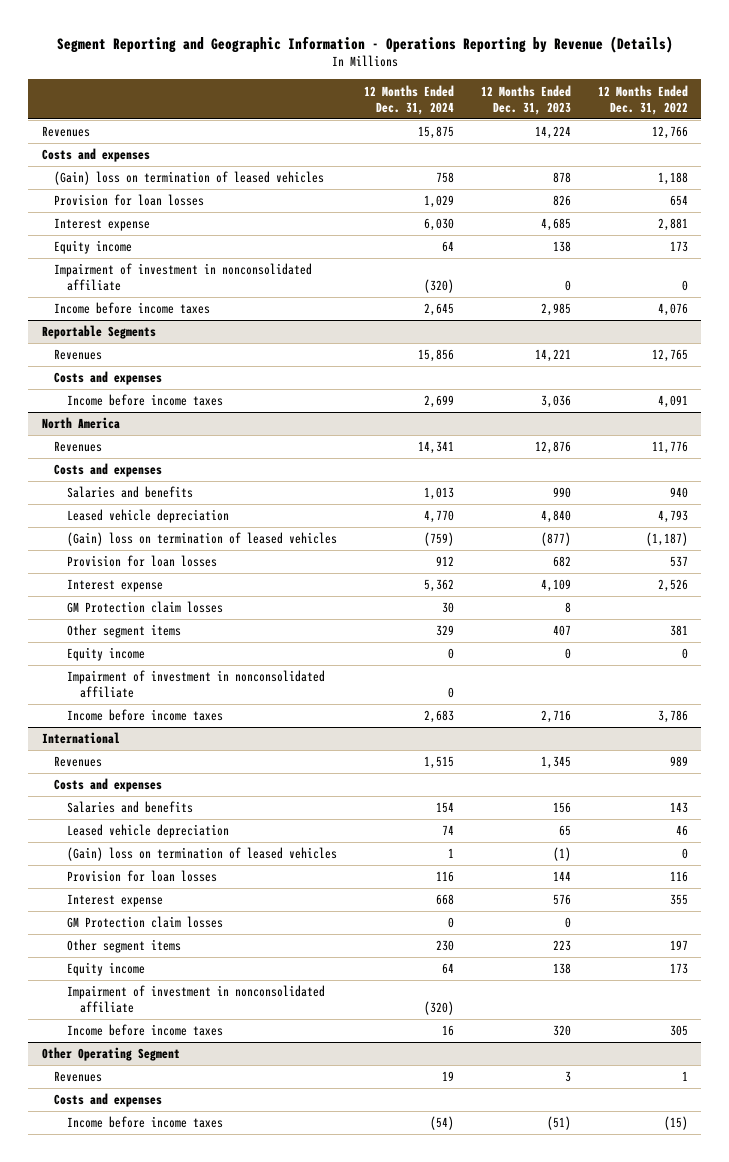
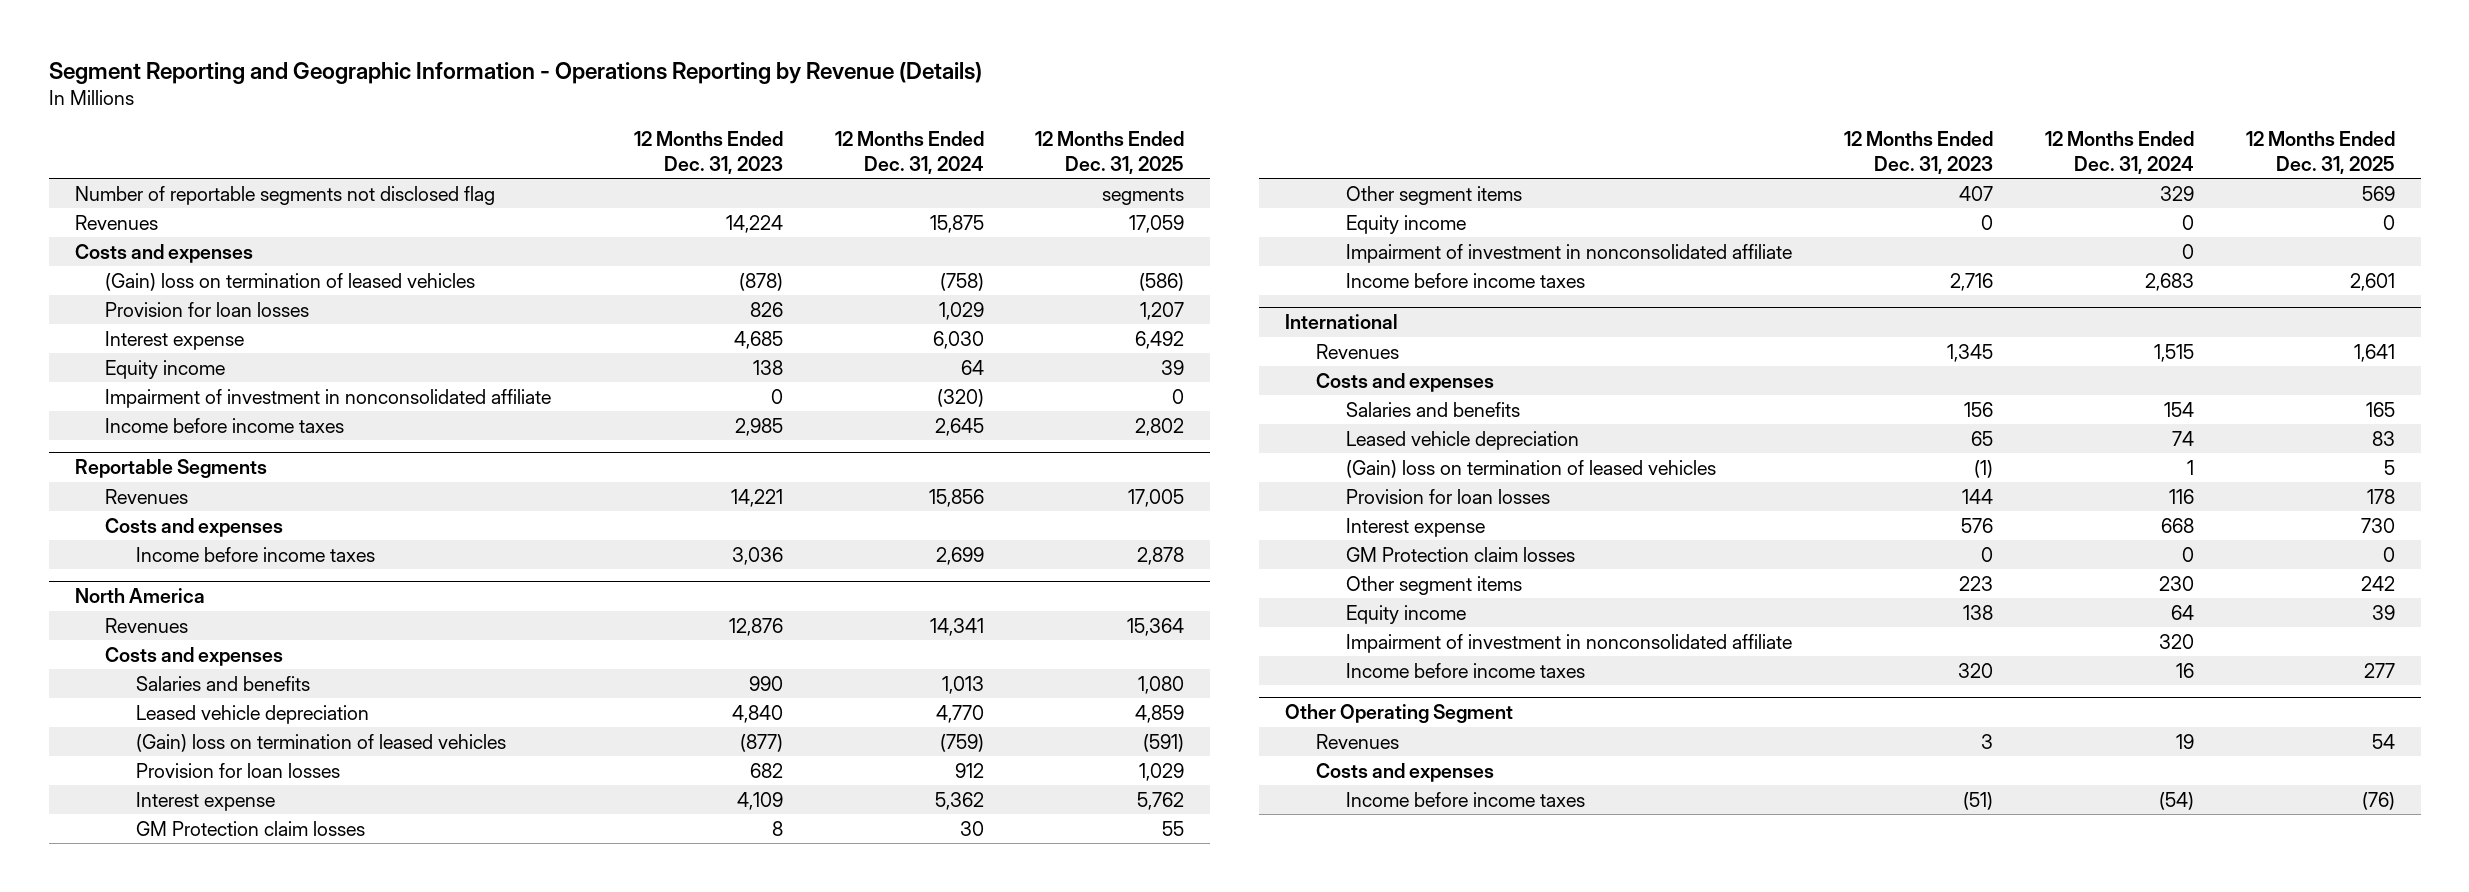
[597,84,688,115] 12 Months Ended Dec. 31, 2022 -> none
none -> [1035,131,1185,174] 12 Months Ended Dec. 31, 2025
none -> [74,185,495,205] Number of reportable segments not disclosed flag
[436,172,455,184] 758 -> [939,272,984,291] (758)
[552,172,571,184] 878 -> [738,272,783,291] (878)
[424,1001,455,1016] (320) -> [2158,633,2194,649] 320

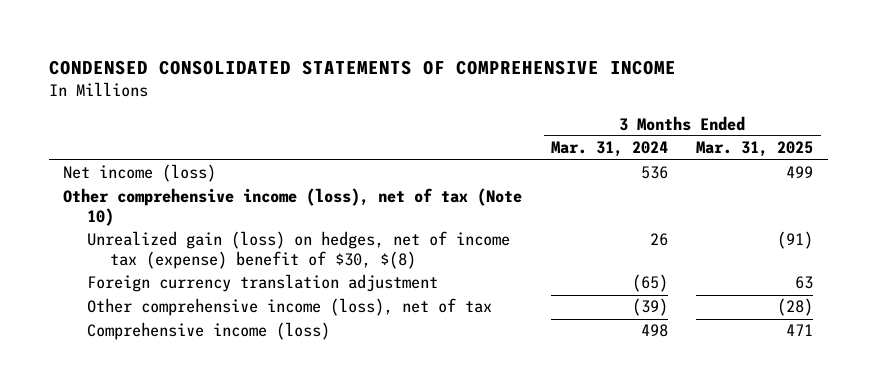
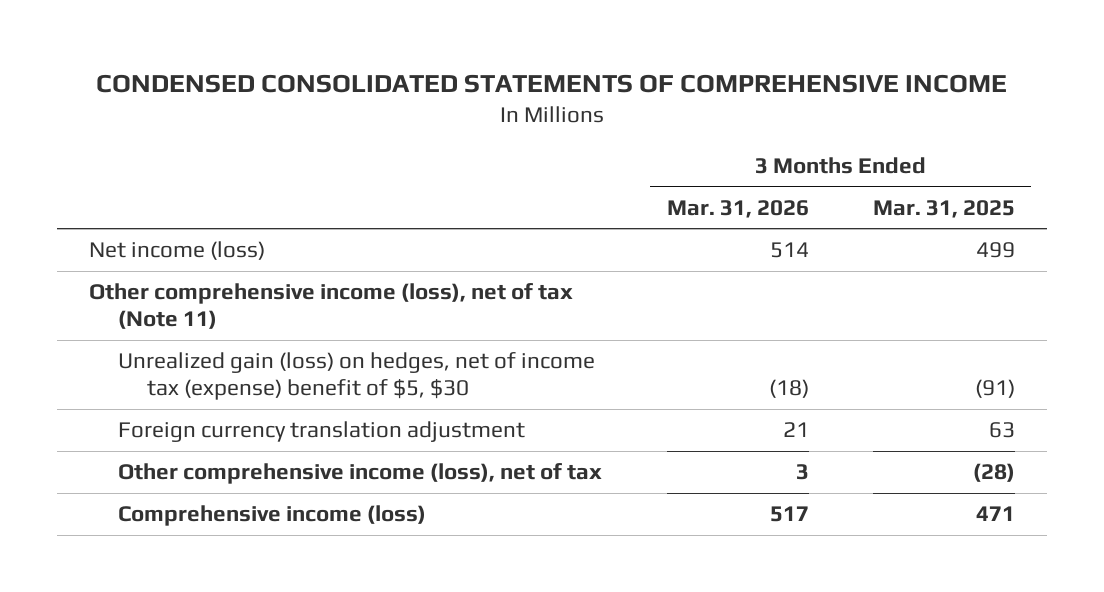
[550,141,668,158] Mar. 31, 2024 -> none
none -> [666,199,809,218] Mar. 31, 2026
[63,188,523,226] Other comprehensive income (loss), net of tax (Note 10) -> [89,283,574,330] Other comprehensive income (loss), net of tax (Note 11)
[86,231,510,269] Unrealized gain (loss) on hedges, net of income tax (expense) benefit of $30, $(8) -> [118,352,596,401] Unrealized gain (loss) on hedges, net of income tax (expense) benefit of $5, $30

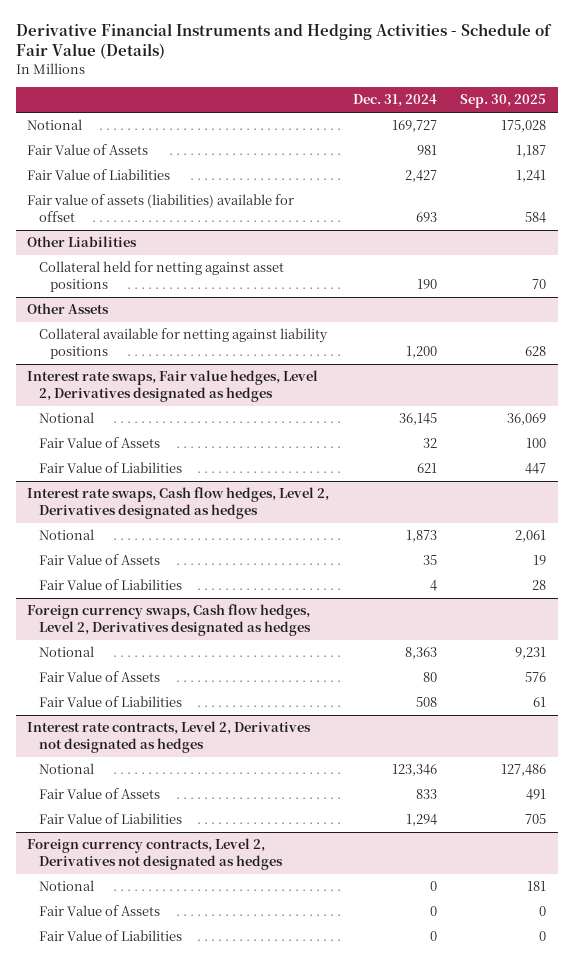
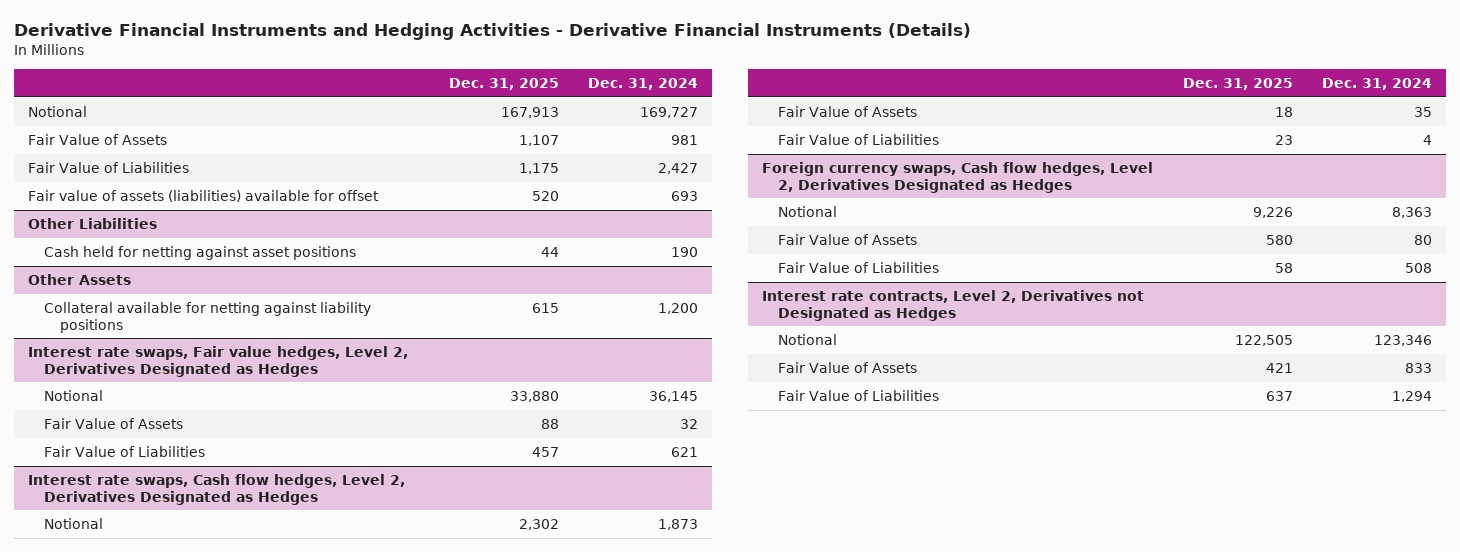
[15,22,552,60] Derivative Financial Instruments and Hedging Activities - Schedule of Fair Value (Details) -> [13,22,971,40] Derivative Financial Instruments and Hedging Activities - Derivative Financial Instruments (Details)
[460,94,547,109] Sep. 30, 2025 -> none
none -> [448,78,559,91] Dec. 31, 2025
[38,261,284,292] Collateral held for netting against asset positions -> [44,246,357,261] Cash held for netting against asset positions
[27,370,319,402] Interest rate swaps, Fair value hedges, Level 2, Derivatives designated as hedges -> [28,346,409,377] Interest rate swaps, Fair value hedges, Level 2, Derivatives Designated as Hedges
[27,487,330,519] Interest rate swaps, Cash flow hedges, Level 2, Derivatives designated as hedges -> [28,474,406,505] Interest rate swaps, Cash flow hedges, Level 2, Derivatives Designated as Hedges
[27,604,311,636] Foreign currency swaps, Cash flow hedges, Level 2, Derivatives designated as hedges -> [762,162,1154,193] Foreign currency swaps, Cash flow hedges, Level 2, Derivatives Designated as Hedges
[27,721,312,753] Interest rate contracts, Level 2, Derivatives not designated as hedges -> [762,290,1145,321] Interest rate contracts, Level 2, Derivatives not Designated as Hedges
[27,838,283,870] Foreign currency contracts, Level 2, Derivatives not designated as hedges -> none
[38,880,94,892] Notional -> none
[38,905,160,917] Fair Value of Assets -> none
[38,930,182,942] Fair Value of Liabilities -> none

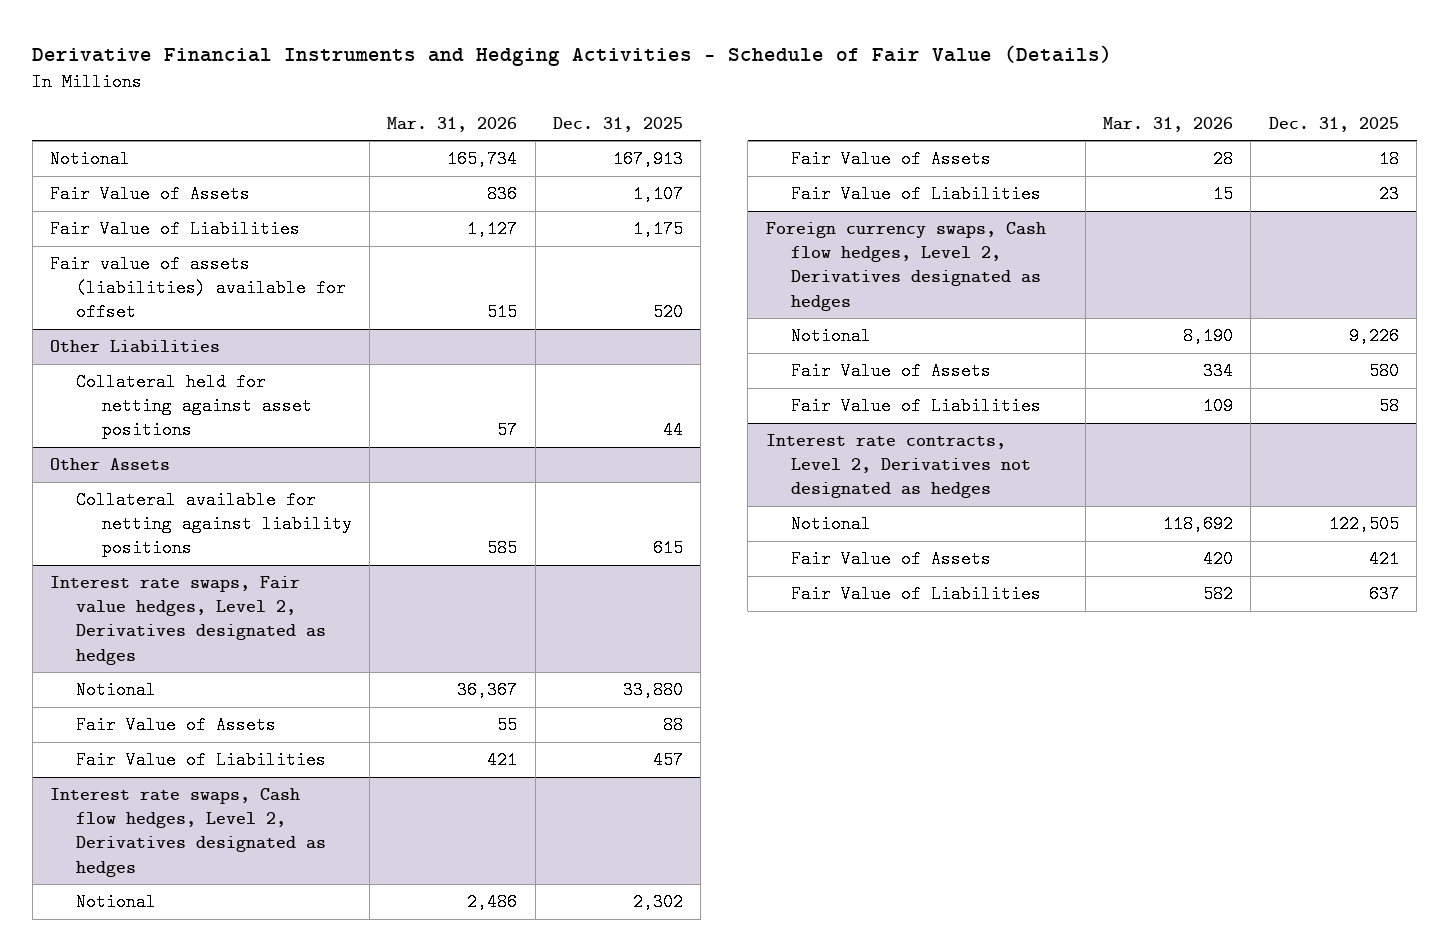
[13,22,971,40] Derivative Financial Instruments and Hedging Activities - Derivative Financial Instruments (Details) -> [32,45,1113,67] Derivative Financial Instruments and Hedging Activities - Schedule of Fair Value (Details)
[587,78,698,91] Dec. 31, 2024 -> none
none -> [387,116,518,132] Mar. 31, 2026
[44,246,357,261] Cash held for netting against asset positions -> [75,373,312,440] Collateral held for netting against asset positions
[28,346,409,377] Interest rate swaps, Fair value hedges, Level 2, Derivatives Designated as Hedges -> [50,576,326,665] Interest rate swaps, Fair value hedges, Level 2, Derivatives designated as hedges
[28,474,406,505] Interest rate swaps, Cash flow hedges, Level 2, Derivatives Designated as Hedges -> [50,788,326,877] Interest rate swaps, Cash flow hedges, Level 2, Derivatives designated as hedges
[762,162,1154,193] Foreign currency swaps, Cash flow hedges, Level 2, Derivatives Designated as Hedges -> [765,222,1046,311] Foreign currency swaps, Cash flow hedges, Level 2, Derivatives designated as hedges
[762,290,1145,321] Interest rate contracts, Level 2, Derivatives not Designated as Hedges -> [765,434,1032,499] Interest rate contracts, Level 2, Derivatives not designated as hedges

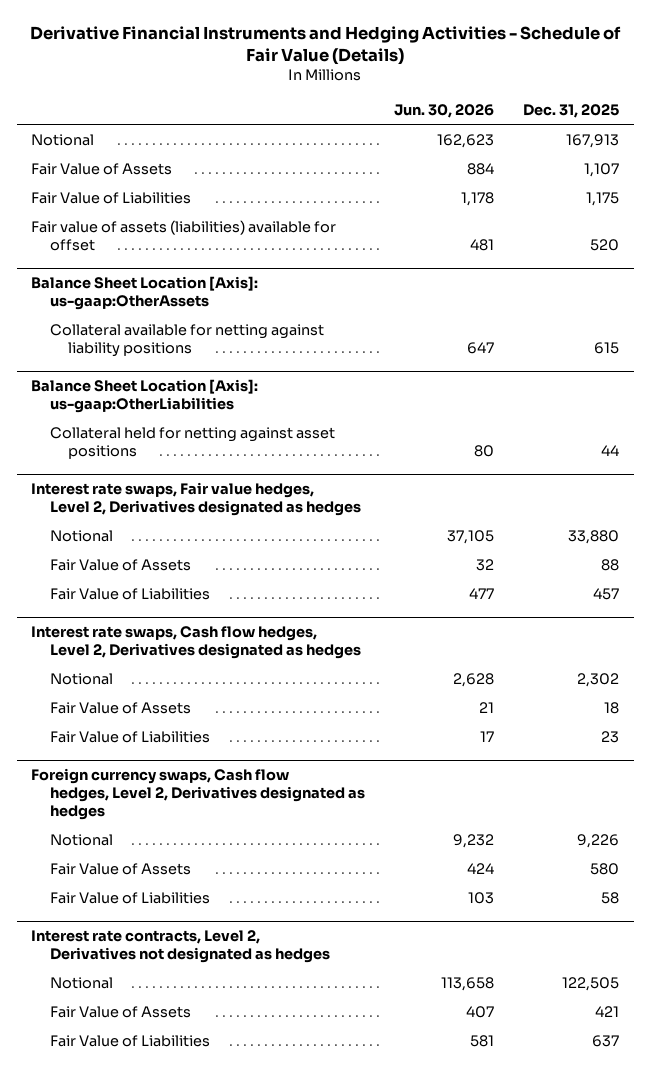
[387,116,518,132] Mar. 31, 2026 -> none
none -> [394,103,495,118] Jun. 30, 2026
[50,340,221,354] Other Liabilities -> none
[75,373,312,440] Collateral held for netting against asset positions -> none
[50,458,171,471] Other Assets -> none
none -> [31,275,259,310] Balance Sheet Location [Axis]: us-gaap:OtherAssets
none -> [31,378,259,413] Balance Sheet Location [Axis]: us-gaap:OtherLiabilities
none -> [49,426,335,459] Collateral held for netting against asset positions

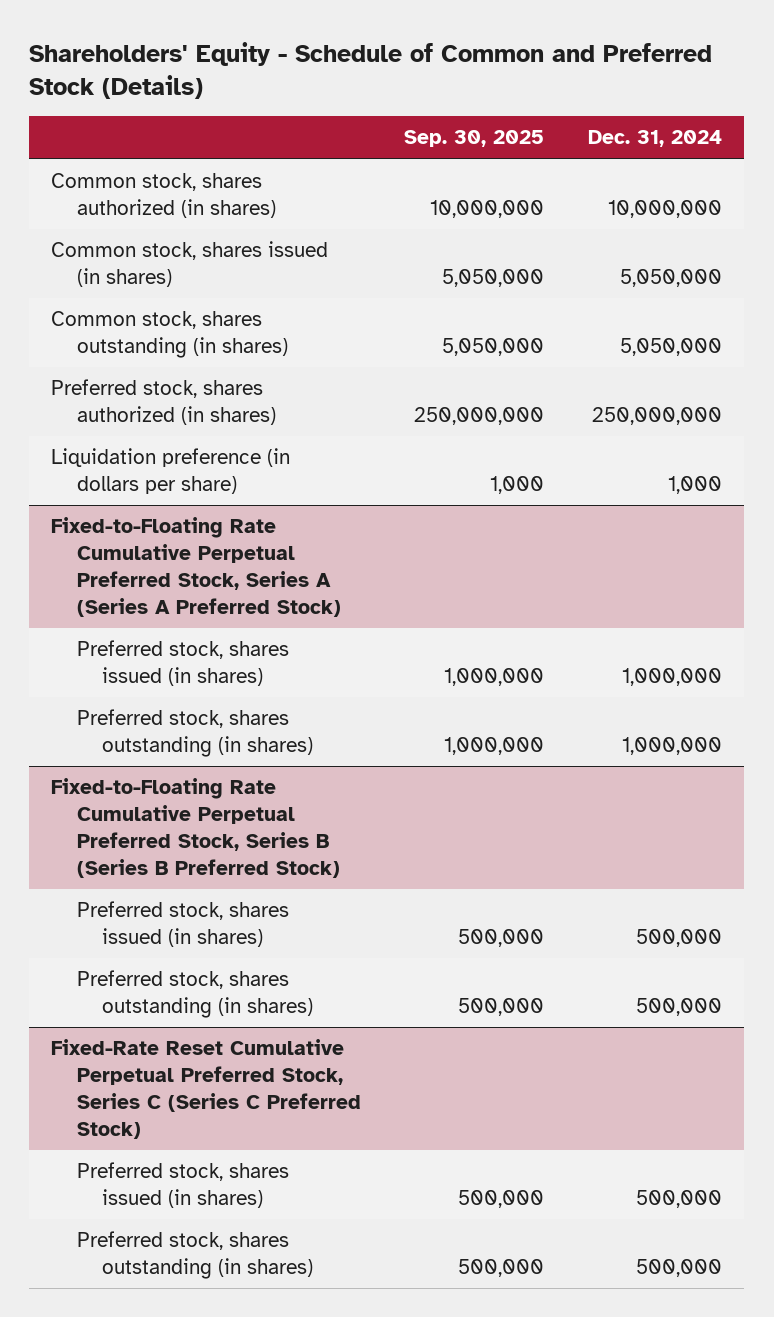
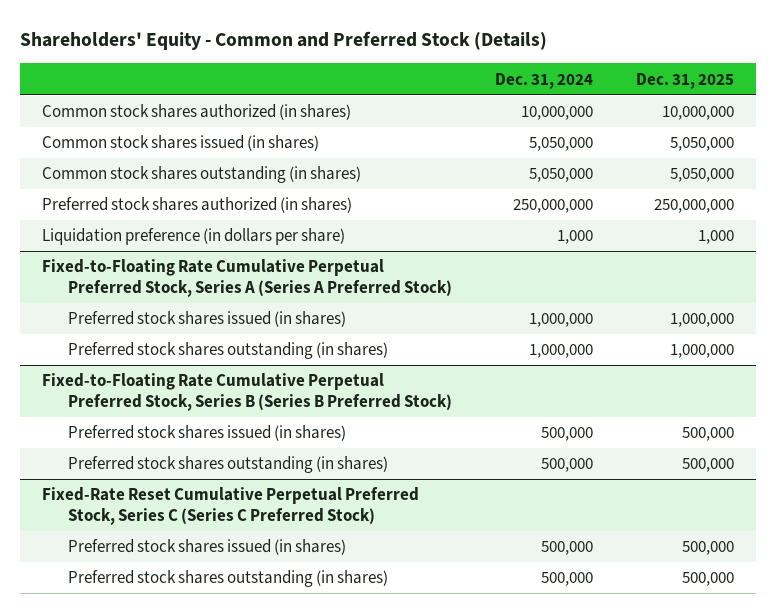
[29,42,713,99] Shareholders' Equity - Schedule of Common and Preferred Stock (Details) -> [20,31,548,51] Shareholders' Equity - Common and Preferred Stock (Details)
[404,130,545,148] Sep. 30, 2025 -> none
none -> [636,72,735,89] Dec. 31, 2025
[51,173,276,219] Common stock, shares authorized (in shares) -> [41,104,351,121] Common stock shares authorized (in shares)
[51,241,329,288] Common stock, shares issued (in shares) -> [41,135,319,152] Common stock shares issued (in shares)
[51,311,288,359] Common stock, shares outstanding (in shares) -> [41,166,361,184] Common stock shares outstanding (in shares)
[51,379,276,426] Preferred stock, shares authorized (in shares) -> [41,197,352,214] Preferred stock shares authorized (in shares)
[76,640,289,687] Preferred stock, shares issued (in shares) -> [67,311,346,328] Preferred stock shares issued (in shares)
[76,709,313,758] Preferred stock, shares outstanding (in shares) -> [67,342,388,360] Preferred stock shares outstanding (in shares)
[76,901,289,948] Preferred stock, shares issued (in shares) -> [67,425,346,442] Preferred stock shares issued (in shares)
[76,970,313,1019] Preferred stock, shares outstanding (in shares) -> [67,456,388,474] Preferred stock shares outstanding (in shares)
[76,1162,289,1209] Preferred stock, shares issued (in shares) -> [67,539,346,556] Preferred stock shares issued (in shares)
[76,1231,313,1280] Preferred stock, shares outstanding (in shares) -> [67,570,388,588] Preferred stock shares outstanding (in shares)

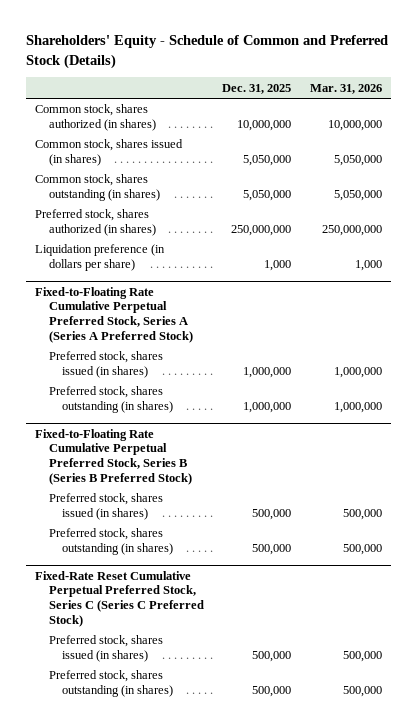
[20,31,548,51] Shareholders' Equity - Common and Preferred Stock (Details) -> [25,35,388,69] Shareholders' Equity - Schedule of Common and Preferred Stock (Details)
[494,72,593,89] Dec. 31, 2024 -> none
none -> [309,83,382,94] Mar. 31, 2026
[41,104,351,121] Common stock shares authorized (in shares) -> [35,104,156,132] Common stock, shares authorized (in shares)
[41,135,319,152] Common stock shares issued (in shares) -> [35,139,184,167] Common stock, shares issued (in shares)
[41,166,361,184] Common stock shares outstanding (in shares) -> [35,174,160,202] Common stock, shares outstanding (in shares)
[41,197,352,214] Preferred stock shares authorized (in shares) -> [35,209,156,237] Preferred stock, shares authorized (in shares)
[67,311,346,328] Preferred stock shares issued (in shares) -> [48,351,163,379] Preferred stock, shares issued (in shares)
[67,342,388,360] Preferred stock shares outstanding (in shares) -> [48,386,174,414] Preferred stock, shares outstanding (in shares)
[67,425,346,442] Preferred stock shares issued (in shares) -> [48,493,163,521] Preferred stock, shares issued (in shares)
[67,456,388,474] Preferred stock shares outstanding (in shares) -> [48,528,174,556] Preferred stock, shares outstanding (in shares)
[67,539,346,556] Preferred stock shares issued (in shares) -> [48,635,163,663] Preferred stock, shares issued (in shares)
[67,570,388,588] Preferred stock shares outstanding (in shares) -> [48,670,174,698] Preferred stock, shares outstanding (in shares)

